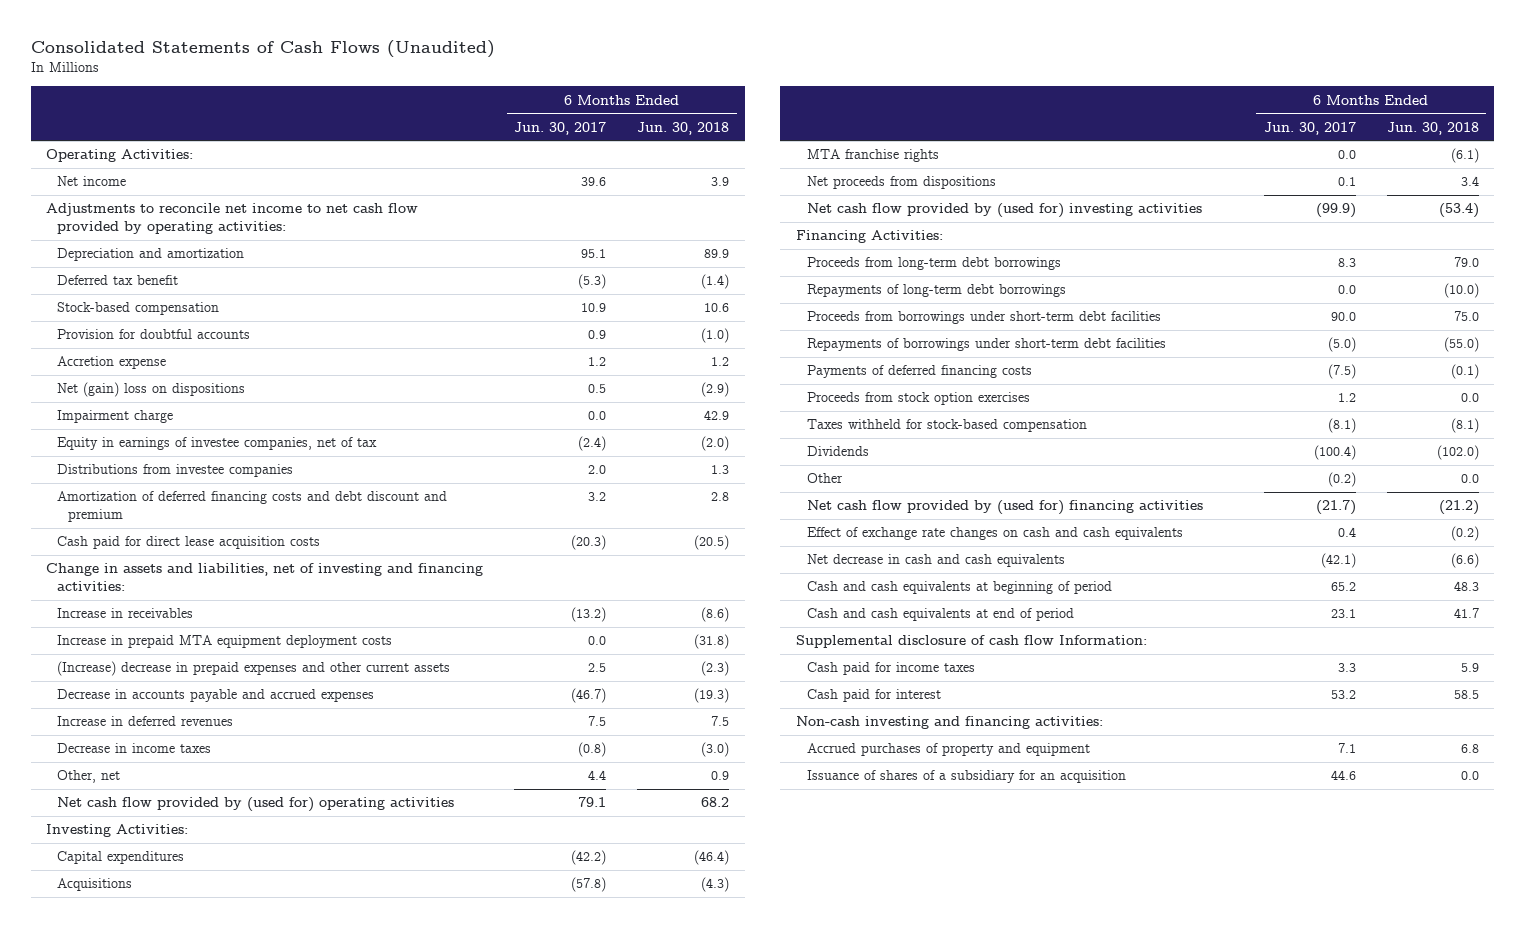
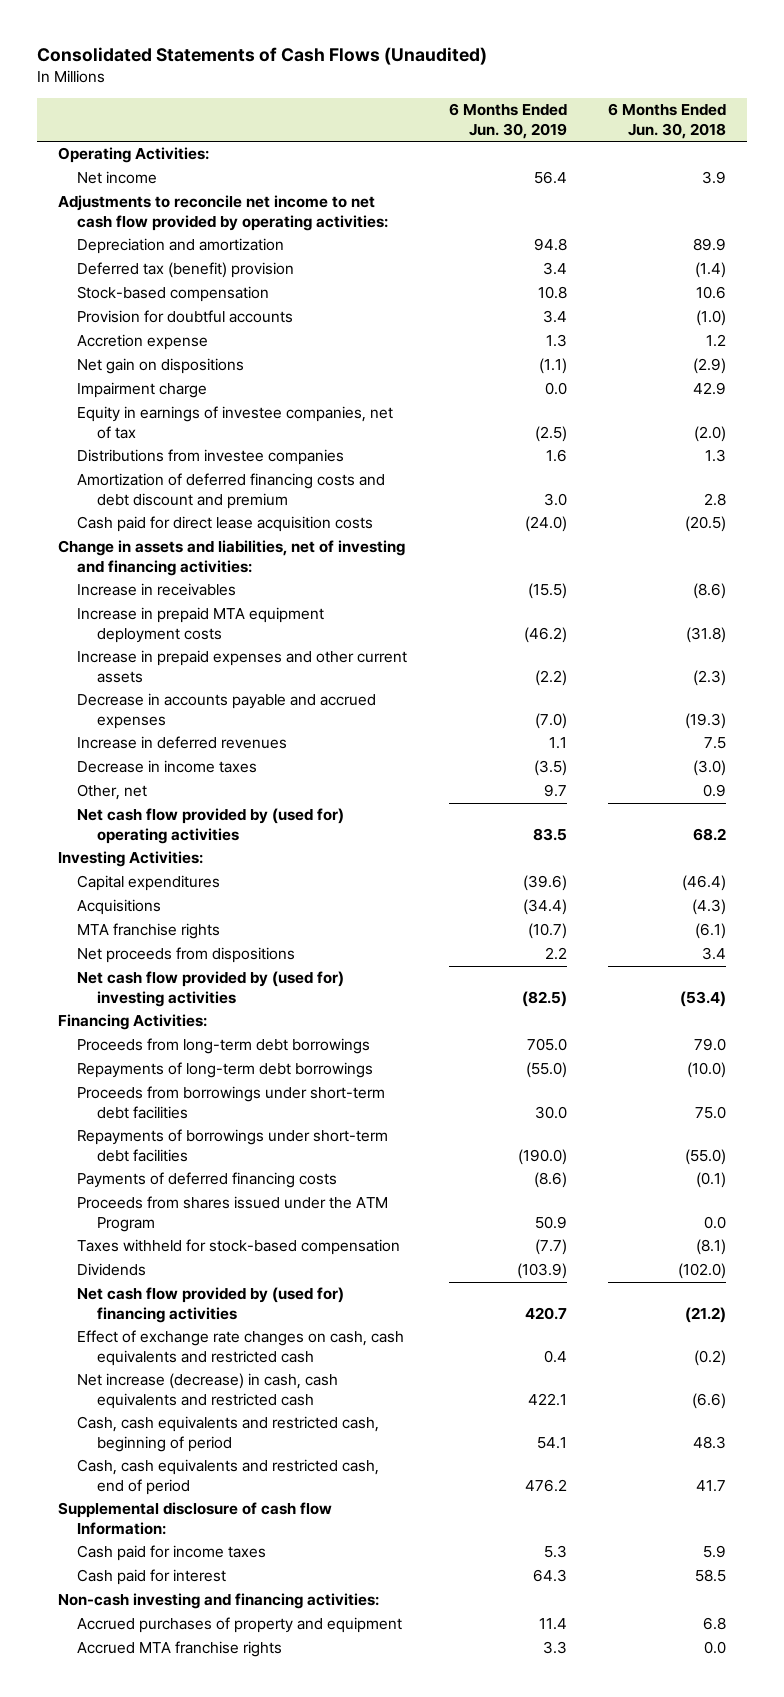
[514,121,607,135] Jun. 30, 2017 -> none
none -> [448,103,567,140] 6 Months Ended Jun. 30, 2019
[57,275,179,286] Deferred tax benefit -> [77,262,295,279] Deferred tax (benefit) provision
[57,382,246,398] Net (gain) loss on dispositions -> [77,358,245,375] Net gain on dispositions
[57,661,451,677] (Increase) decrease in prepaid expenses and other current assets -> [77,650,408,684] Increase in prepaid expenses and other current assets
[806,392,1030,406] Proceeds from stock option exercises -> none
none -> [77,1196,389,1233] Proceeds from shares issued under the ATM Program
[806,473,843,484] Other -> none
[806,527,1183,541] Effect of exchange rate changes on cash and cash equivalents -> [77,1330,405,1367] Effect of exchange rate changes on cash, cash equivalents and restricted cash
[806,554,1065,568] Net decrease in cash and cash equivalents -> [77,1373,339,1410] Net increase (decrease) in cash, cash equivalents and restricted cash
[806,581,1112,595] Cash and cash equivalents at beginning of period -> [77,1416,380,1453] Cash, cash equivalents and restricted cash, beginning of period
[806,608,1074,622] Cash and cash equivalents at end of period -> [77,1459,380,1496] Cash, cash equivalents and restricted cash, end of period
[806,770,1126,784] Issuance of shares of a subsidiary for an acquisition -> none
none -> [77,1641,283,1658] Accrued MTA franchise rights

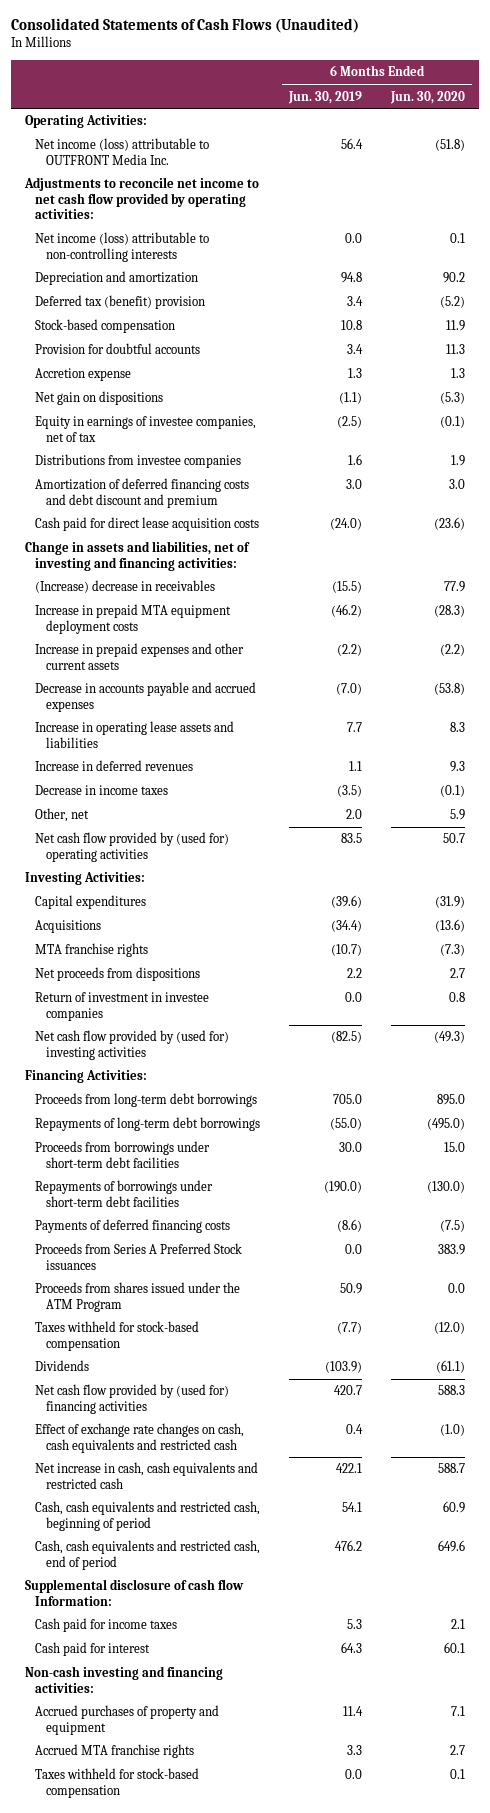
[608,103,727,140] 6 Months Ended Jun. 30, 2018 -> none
none -> [389,90,465,104] Jun. 30, 2020
[77,171,158,185] Net income -> [35,138,210,165] Net income (loss) attributable to OUTFRONT Media Inc.
none -> [35,232,210,262] Net income (loss) attributable to non-controlling interests
[77,382,208,399] Impairment charge -> none
[77,583,237,597] Increase in receivables -> [35,580,216,594] (Increase) decrease in receivables
none -> [35,721,235,748] Increase in operating lease assets and liabilities
[543,784,567,798] 9.7 -> [346,809,363,820] 2.0
none -> [35,992,210,1021] Return of investment in investee companies
none -> [35,1243,243,1270] Proceeds from Series A Preferred Stock issuances
[77,1373,339,1410] Net increase (decrease) in cash, cash equivalents and restricted cash -> [35,1462,259,1489] Net increase in cash, cash equivalents and restricted cash
none -> [35,1768,200,1798] Taxes withheld for stock-based compensation

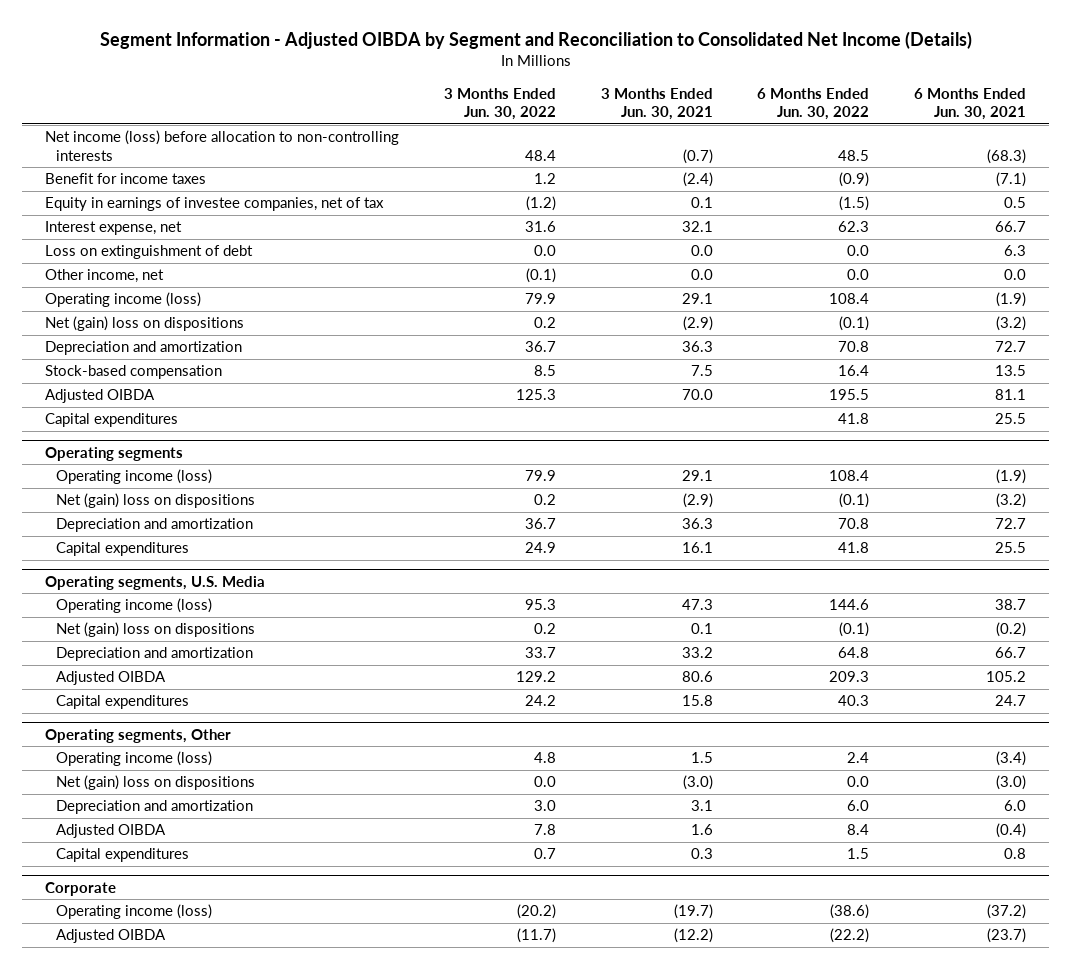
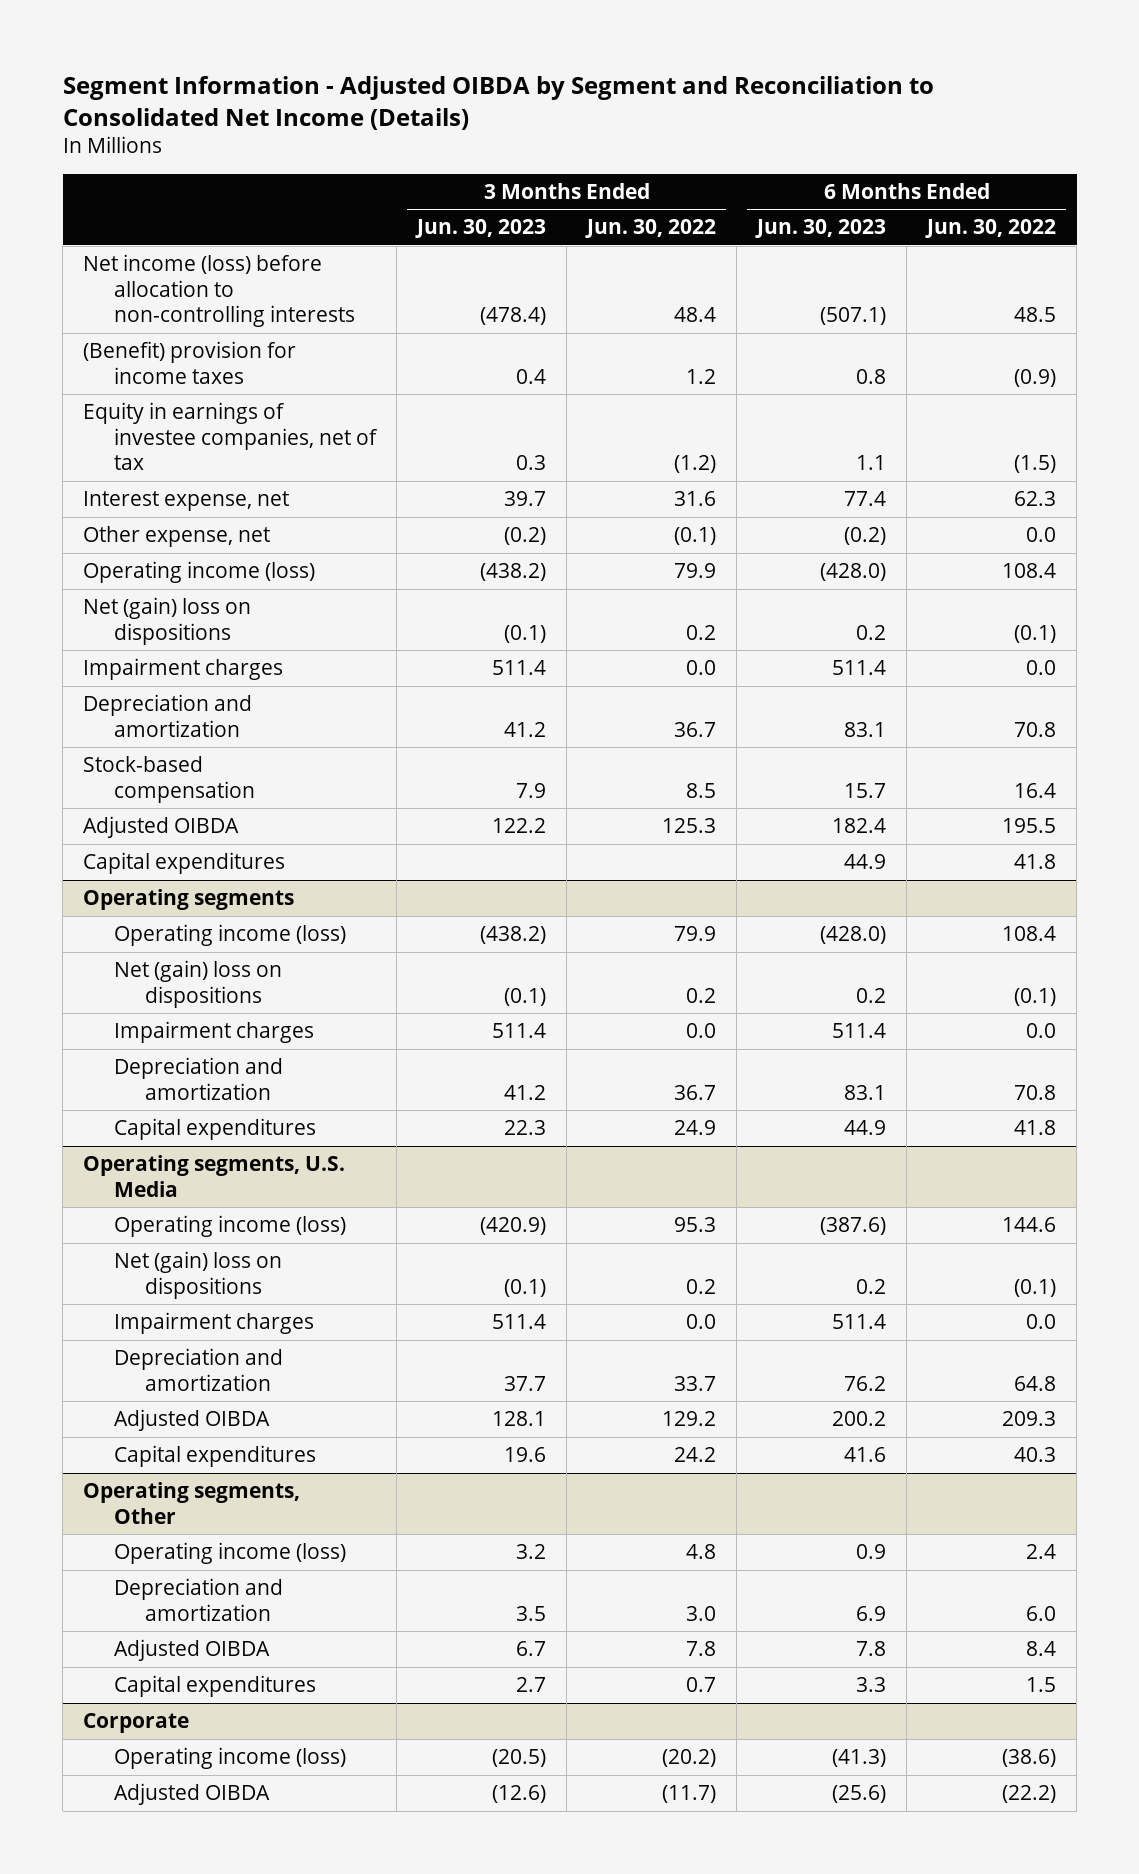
[600,87,713,121] 3 Months Ended Jun. 30, 2021 -> none
[914,87,1027,121] 6 Months Ended Jun. 30, 2021 -> none
none -> [415,219,547,239] Jun. 30, 2023
none -> [755,219,887,239] Jun. 30, 2023
[44,173,206,185] Benefit for income taxes -> [83,341,297,384] (Benefit) provision for income taxes
[44,245,253,260] Loss on extinguishment of debt -> none
[44,269,164,284] Other income, net -> [83,526,271,548] Other expense, net
none -> [83,658,284,681] Impairment charges
none -> [114,1021,315,1044] Impairment charges
none -> [114,1312,315,1335] Impairment charges
[55,775,255,791] Net (gain) loss on dispositions -> none

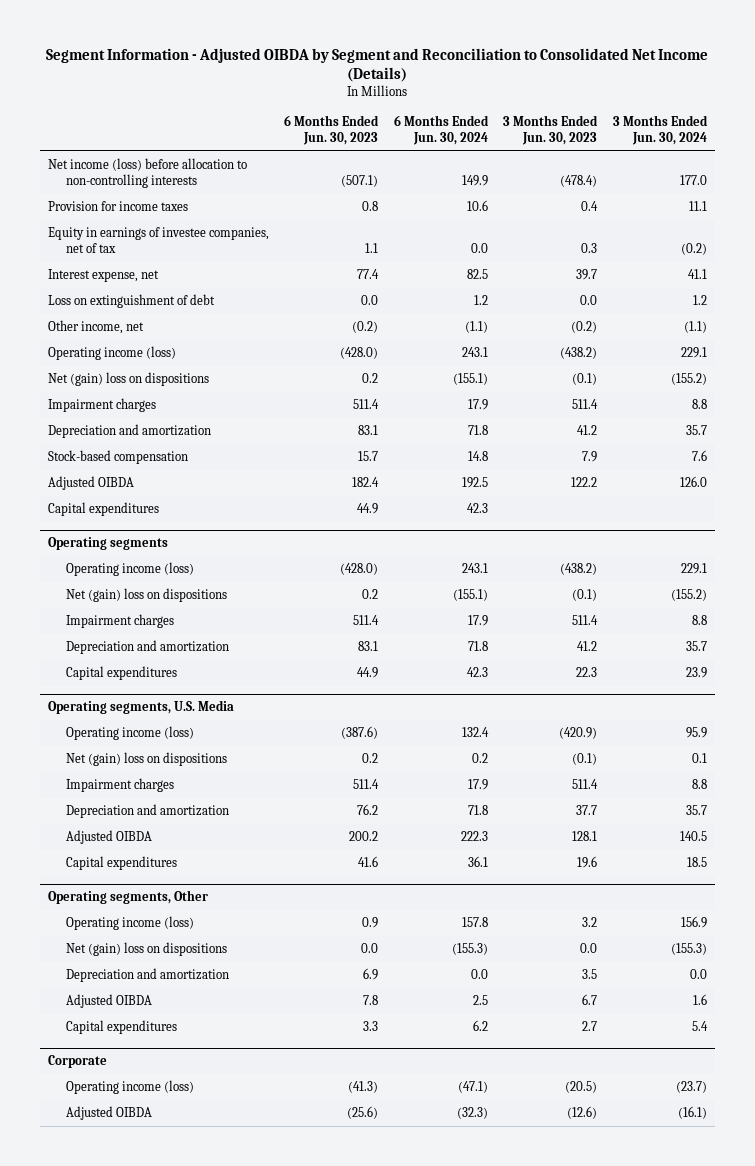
[585,219,717,239] Jun. 30, 2022 -> none
[925,219,1057,239] Jun. 30, 2022 -> none
none -> [393,115,489,146] 6 Months Ended Jun. 30, 2024
none -> [612,115,708,146] 3 Months Ended Jun. 30, 2024
[83,341,297,384] (Benefit) provision for income taxes -> [47,201,188,212] Provision for income taxes
none -> [47,294,215,309] Loss on extinguishment of debt
[83,526,271,548] Other expense, net -> [47,320,144,335] Other income, net
none -> [65,942,227,957] Net (gain) loss on dispositions

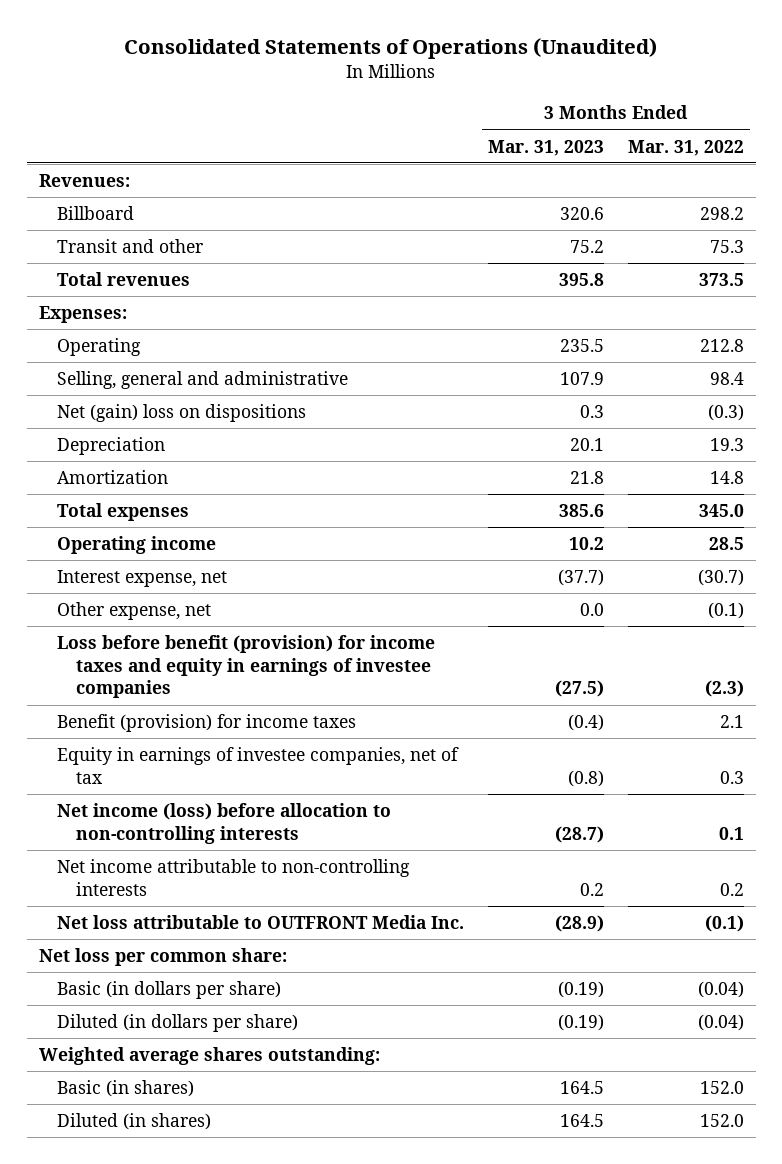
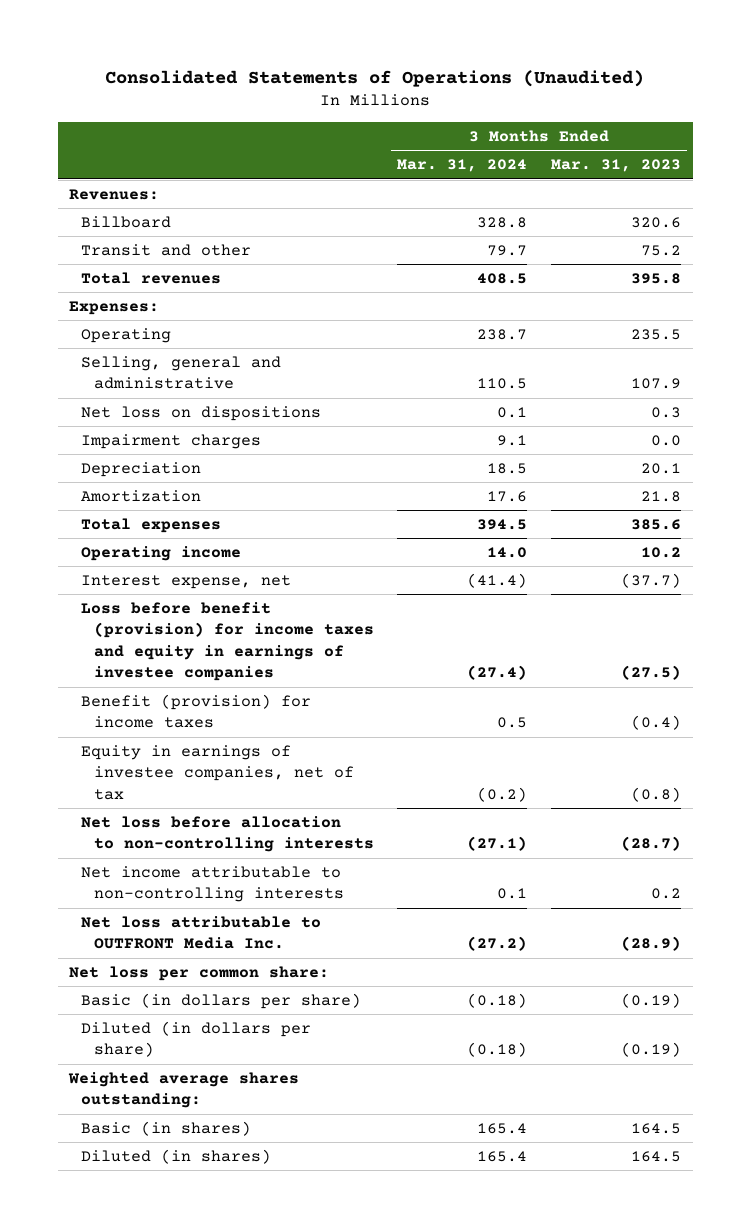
[627,139,744,156] Mar. 31, 2022 -> none
none -> [397,159,528,173] Mar. 31, 2024
[57,404,307,423] Net (gain) loss on dispositions -> [81,406,322,422] Net loss on dispositions
none -> [81,434,262,450] Impairment charges
[57,602,212,621] Other expense, net -> none
[57,803,392,844] Net income (loss) before allocation to non-controlling interests -> [81,816,374,853] Net loss before allocation to non-controlling interests

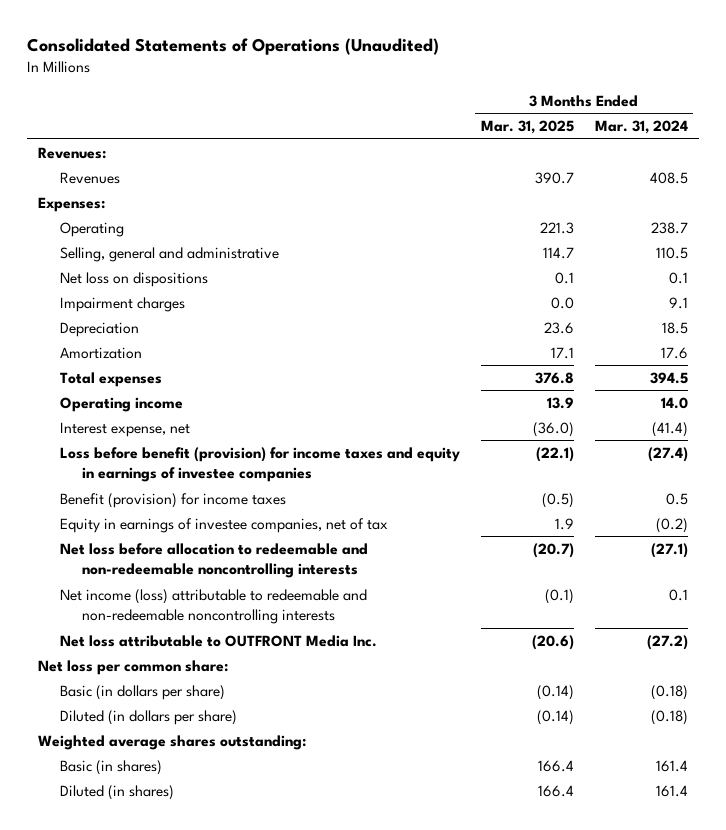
[550,159,681,173] Mar. 31, 2023 -> none
none -> [480,120,574,135] Mar. 31, 2025
[81,216,172,229] Billboard -> none
[81,244,252,257] Transit and other -> none
[81,272,222,285] Total revenues -> [59,171,120,184] Revenues
[81,816,374,853] Net loss before allocation to non-controlling interests -> [59,542,368,579] Net loss before allocation to redeemable and non-redeemable noncontrolling interests
[81,866,344,903] Net income attributable to non-controlling interests -> [59,588,367,625] Net income (loss) attributable to redeemable and non-redeemable noncontrolling interests
[477,1123,528,1135] 165.4 -> [656,759,689,772] 161.4
[477,1151,528,1163] 165.4 -> [656,784,689,797] 161.4

